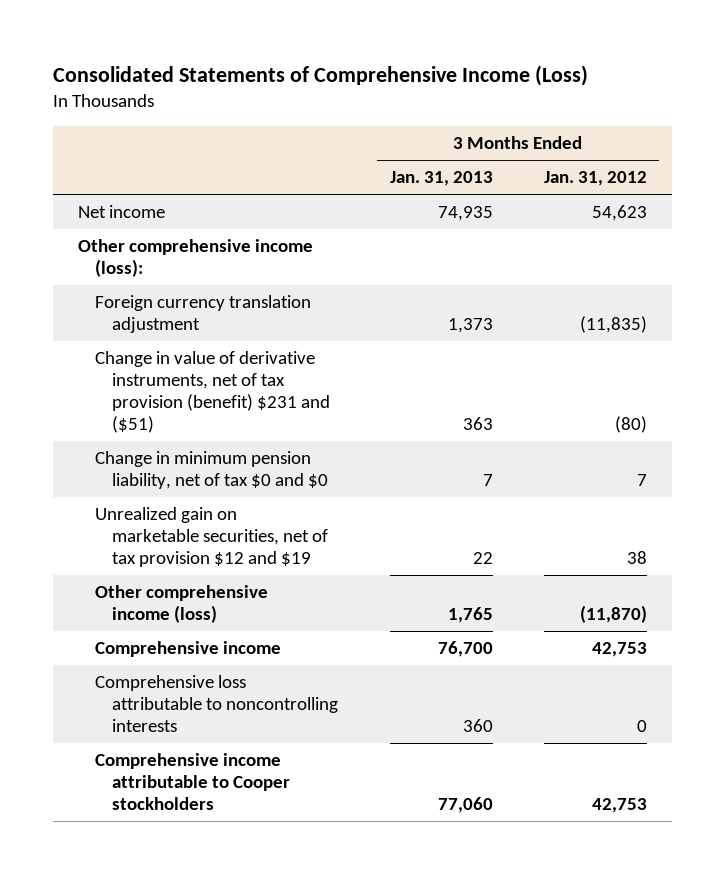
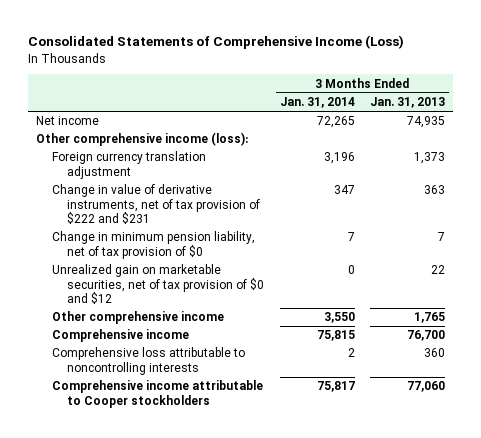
[543,171,647,187] Jan. 31, 2012 -> none
none -> [279,97,355,109] Jan. 31, 2014
[95,351,331,433] Change in value of derivative instruments, net of tax provision (benefit) $231 and ($51) -> [51,184,261,225] Change in value of derivative instruments, net of tax provision of $222 and $231
[95,451,329,490] Change in minimum pension liability, net of tax $0 and $0 -> [51,231,255,259] Change in minimum pension liability, net of tax provision of $0
[95,507,329,568] Unrealized gain on marketable securities, net of tax provision $12 and $19 -> [51,264,265,305] Unrealized gain on marketable securities, net of tax provision of $0 and $12
[95,585,269,624] Other comprehensive income (loss) -> [51,311,224,325] Other comprehensive income

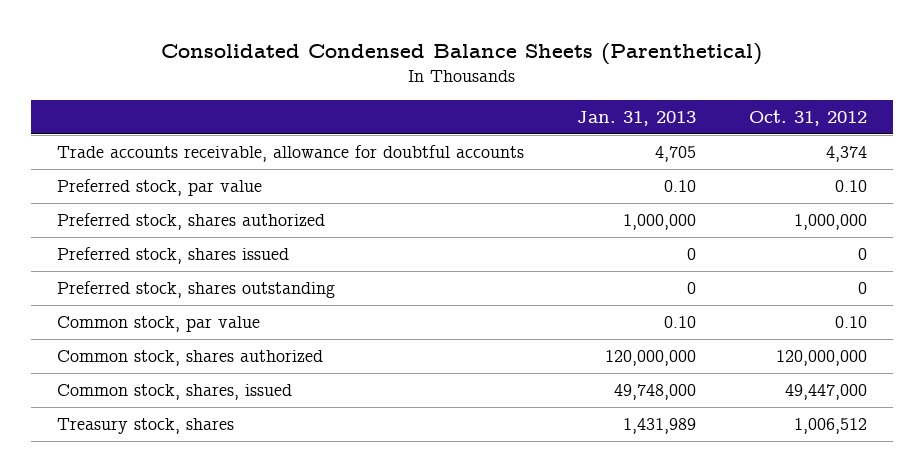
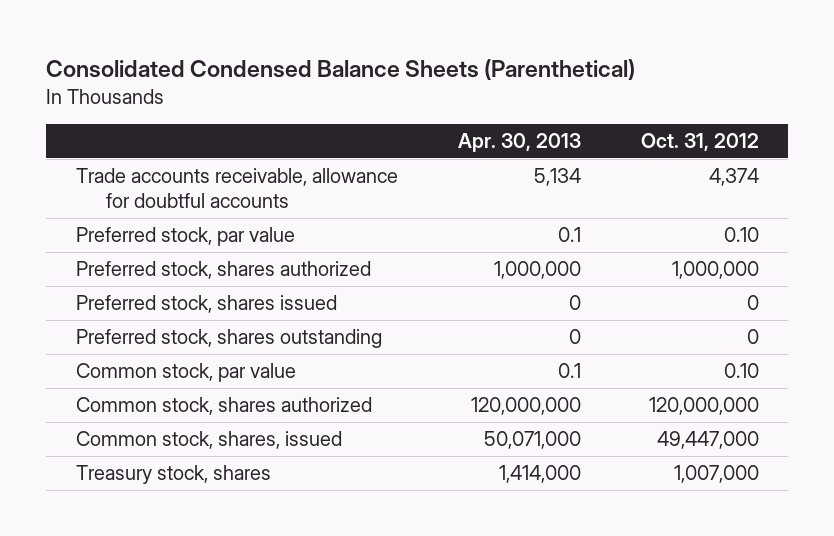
[576,110,696,126] Jan. 31, 2013 -> none
none -> [457,133,581,153] Apr. 30, 2013
[793,418,867,435] 1,006,512 -> [673,465,759,484] 1,007,000

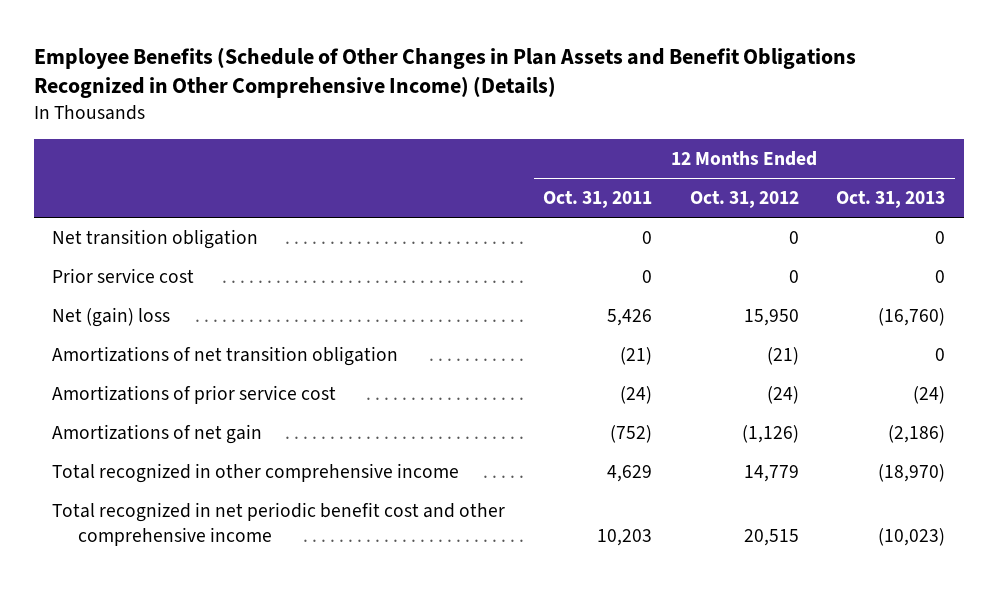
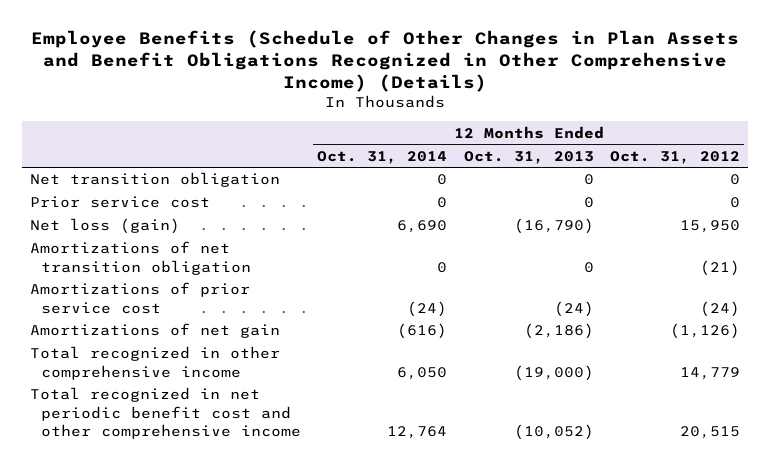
[543,191,653,209] Oct. 31, 2011 -> none
none -> [317,150,448,164] Oct. 31, 2014
[52,307,171,328] Net (gain) loss -> [30,218,181,235] Net loss (gain)
[878,308,946,327] (16,760) -> [513,218,594,235] (16,790)
[878,464,946,483] (18,970) -> [513,364,594,381] (19,000)
[878,527,946,546] (10,023) -> [513,424,594,441] (10,052)

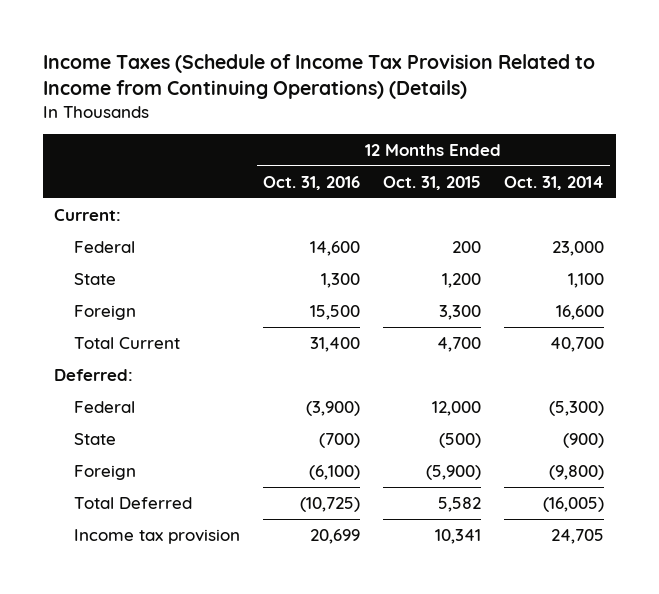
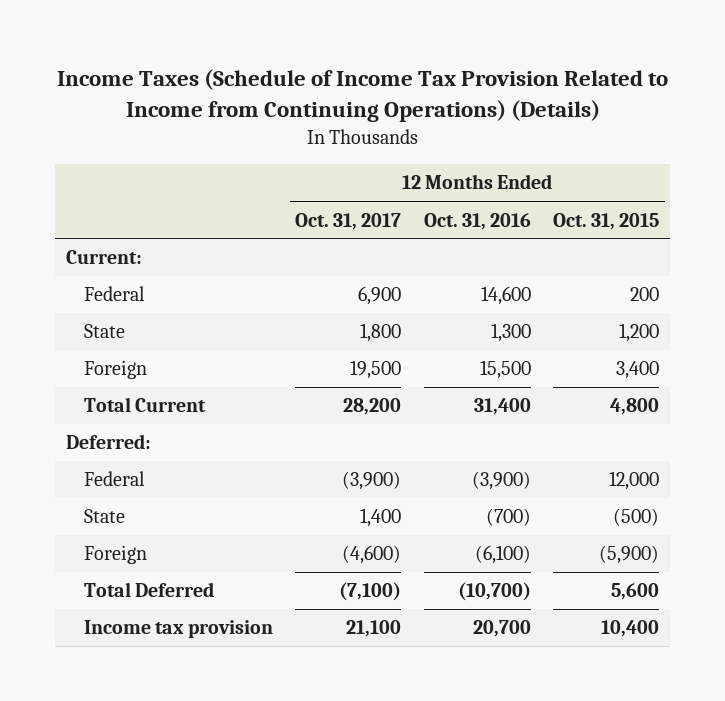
[504,175,605,190] Oct. 31, 2014 -> none
none -> [295,212,402,230] Oct. 31, 2017
[438,304,481,320] 3,300 -> [616,361,660,380] 3,400
[436,336,481,352] 4,700 -> [610,398,660,416] 4,800
[299,496,360,512] (10,725) -> [457,582,531,602] (10,700)
[437,496,481,512] 5,582 -> [611,583,660,601] 5,600
[309,528,360,544] 20,699 -> [472,620,531,638] 20,700
[434,528,481,544] 10,341 -> [601,620,660,638] 10,400

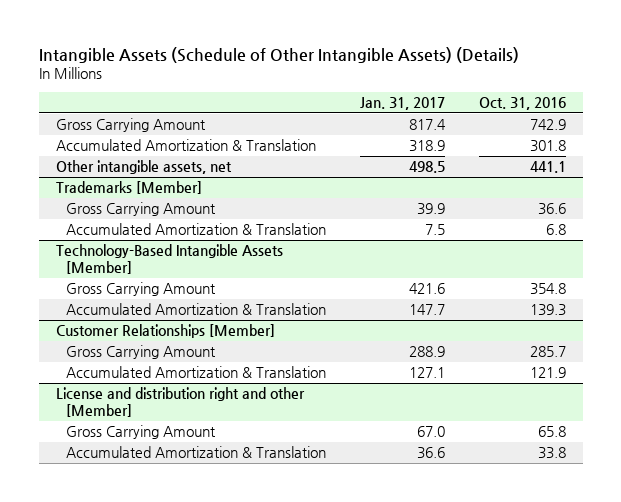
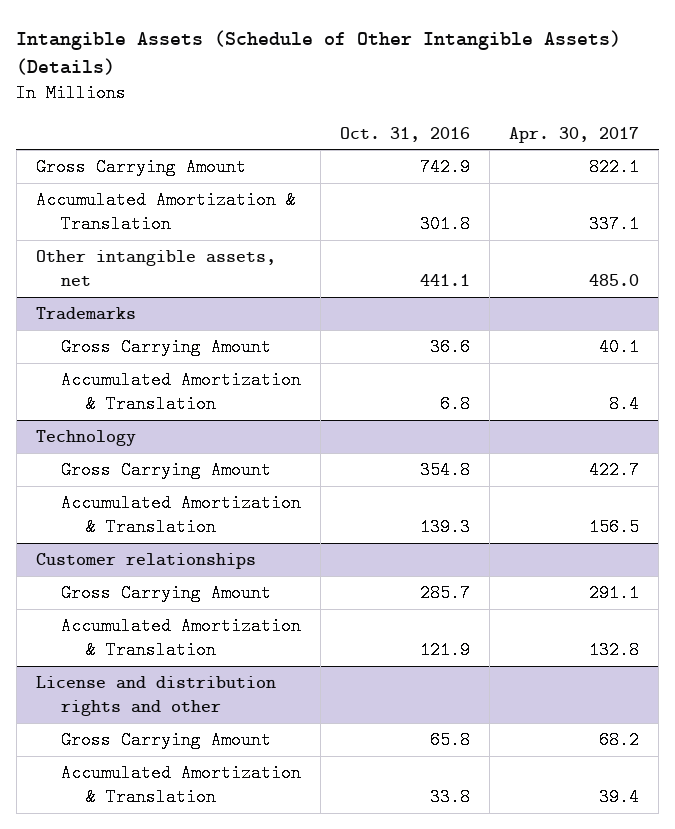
[359,97,445,111] Jan. 31, 2017 -> none
none -> [509,126,640,143] Apr. 30, 2017
[55,181,202,195] Trademarks [Member] -> [36,306,137,320] Trademarks
[55,244,283,275] Technology-Based Intangible Assets [Member] -> [36,429,137,446] Technology
[55,324,275,339] Customer Relationships [Member] -> [36,552,257,569] Customer relationships
[55,387,305,418] License and distribution right and other [Member] -> [36,675,277,716] License and distribution rights and other

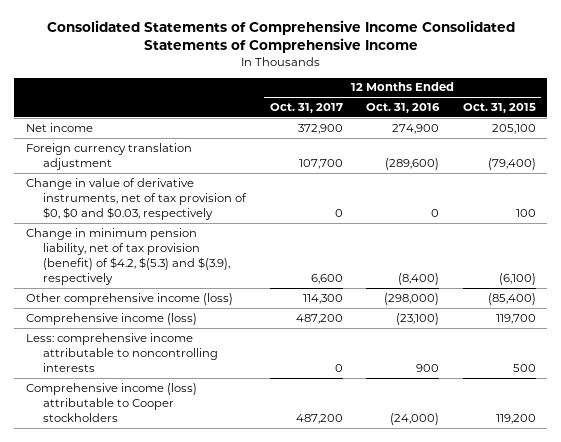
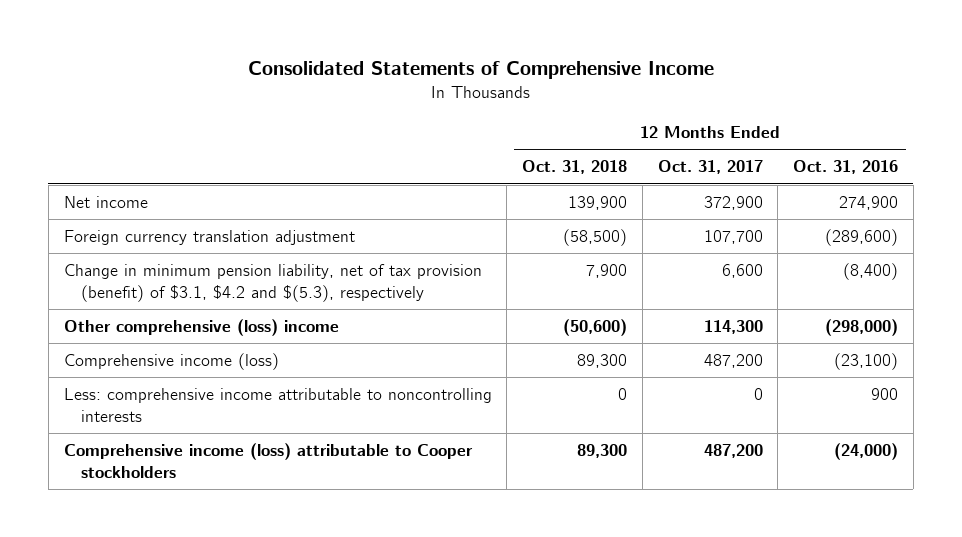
[46,20,515,54] Consolidated Statements of Comprehensive Income Consolidated Statements of Comprehensive Income -> [247,60,714,79] Consolidated Statements of Comprehensive Income
[462,102,536,113] Oct. 31, 2015 -> none
none -> [522,160,628,175] Oct. 31, 2018
[25,177,248,220] Change in value of derivative instruments, net of tax provision of $0, $0 and $0.03, respectively -> none
[25,227,231,285] Change in minimum pension liability, net of tax provision (benefit) of $4.2, $(5.3) and $(3.9), respectively -> [63,264,482,302] Change in minimum pension liability, net of tax provision (benefit) of $3.1, $4.2 and $(5.3), respectively
[25,292,233,305] Other comprehensive income (loss) -> [63,319,339,337] Other comprehensive (loss) income

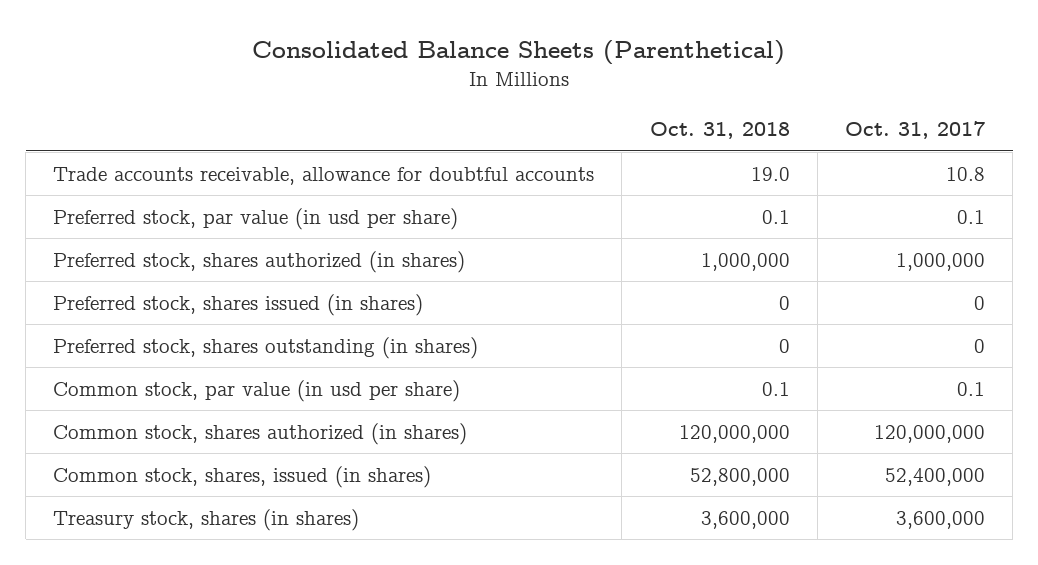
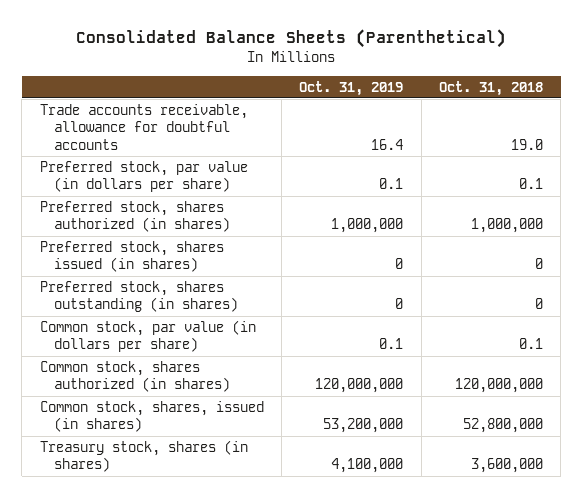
[844,121,985,140] Oct. 31, 2017 -> none
none -> [299,80,404,96] Oct. 31, 2019
[53,207,459,230] Preferred stock, par value (in usd per share) -> [39,160,248,193] Preferred stock, par value (in dollars per share)
[53,379,461,402] Common stock, par value (in usd per share) -> [39,319,256,353] Common stock, par value (in dollars per share)

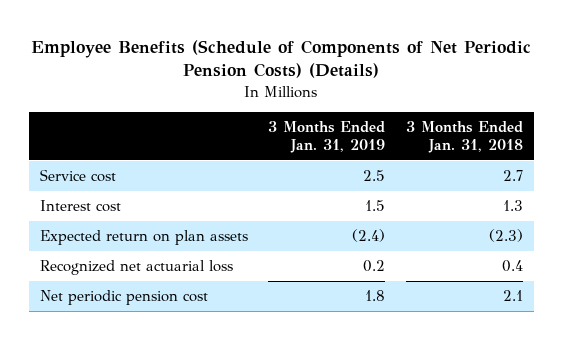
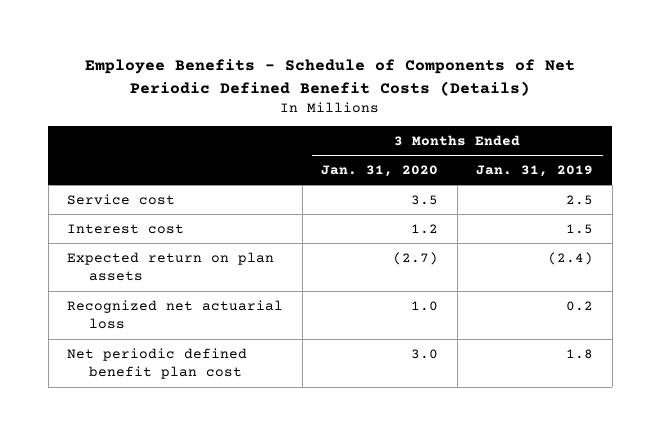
[31,39,532,79] Employee Benefits (Schedule of Components of Net Periodic Pension Costs) (Details) -> [85,59,576,96] Employee Benefits - Schedule of Components of Net Periodic Defined Benefit Costs (Details)
[406,121,524,154] 3 Months Ended Jan. 31, 2018 -> none
none -> [321,164,439,177] Jan. 31, 2020
[39,290,208,306] Net periodic pension cost -> [67,347,248,380] Net periodic defined benefit plan cost

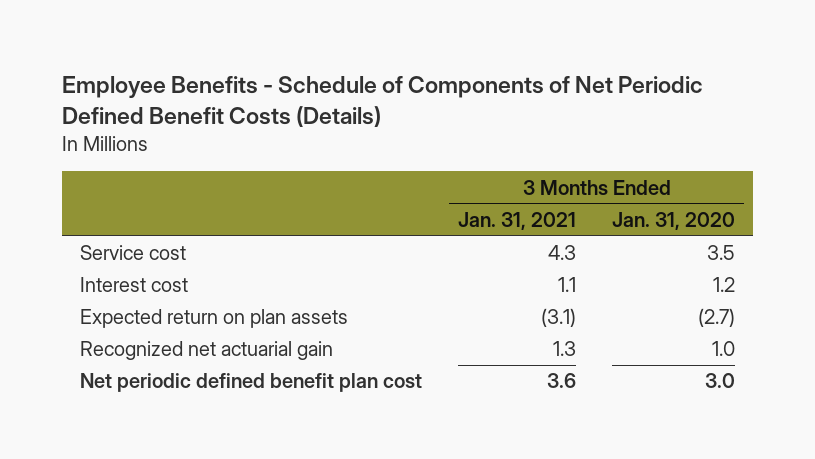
[476,164,594,177] Jan. 31, 2019 -> none
none -> [458,211,577,230] Jan. 31, 2021
[67,299,284,330] Recognized net actuarial loss -> [80,341,334,361] Recognized net actuarial gain

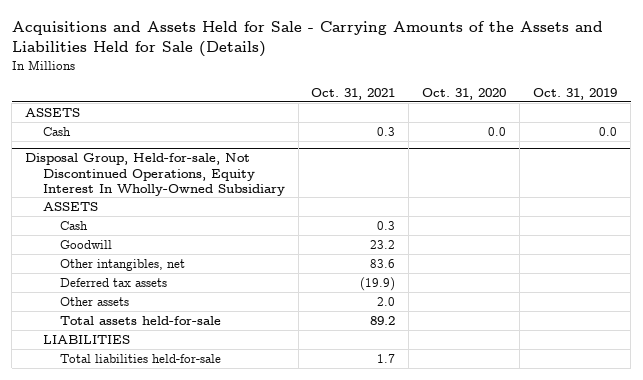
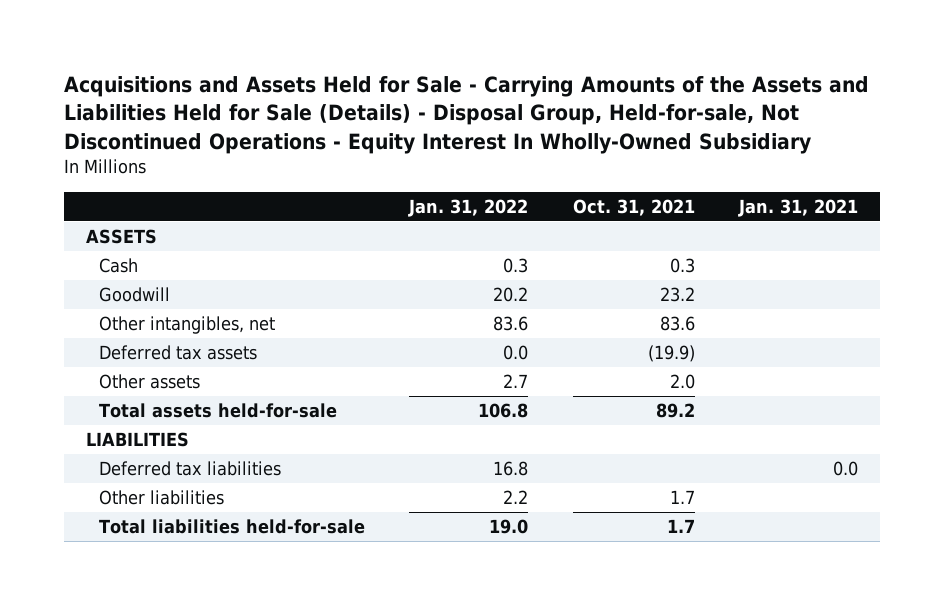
[11,21,603,58] Acquisitions and Assets Held for Sale - Carrying Amounts of the Assets and Liabilities Held for Sale (Details) -> [63,76,869,154] Acquisitions and Assets Held for Sale - Carrying Amounts of the Assets and Liabilities Held for Sale (Details) - Disposal Group, Held-for-sale, Not Discontinued Operations - Equity Interest In Wholly-Owned Subsidiary
[422,87,507,100] Oct. 31, 2020 -> none
[533,87,618,100] Oct. 31, 2019 -> none
none -> [408,198,529,217] Jan. 31, 2022
none -> [737,198,858,217] Jan. 31, 2021
[25,153,285,196] Disposal Group, Held-for-sale, Not Discontinued Operations, Equity Interest In Wholly-Owned Subsidiary -> none
[42,201,98,211] ASSETS -> none
[59,220,88,230] Cash -> none
none -> [99,461,282,477] Deferred tax liabilities
none -> [99,490,225,506] Other liabilities

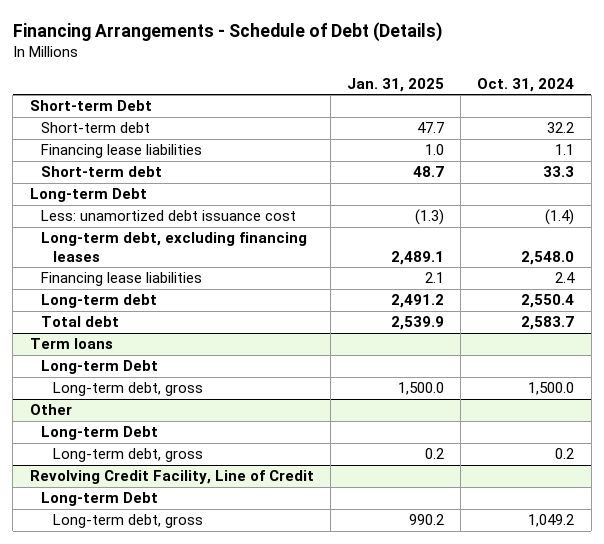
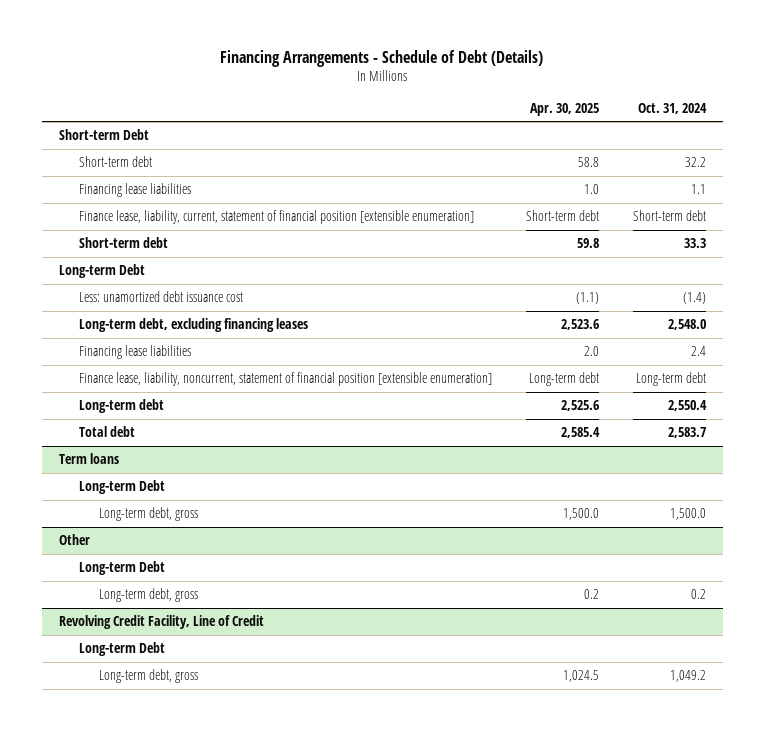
[347,77,445,92] Jan. 31, 2025 -> none
none -> [529,102,599,116] Apr. 30, 2025
none -> [78,210,474,225] Finance lease, liability, current, statement of financial position [extensible enumeration]
none -> [78,372,492,387] Finance lease, liability, noncurrent, statement of financial position [extensible enumeration]

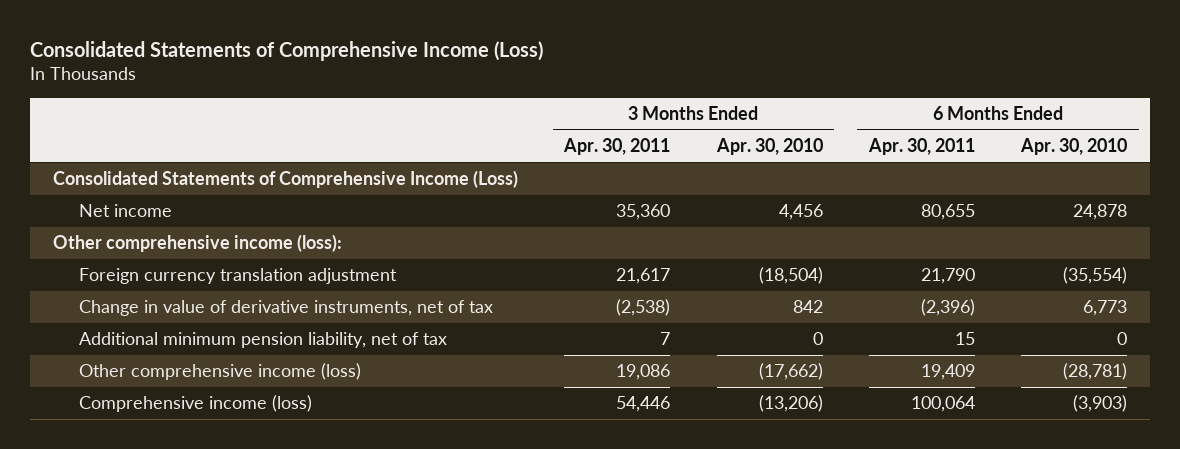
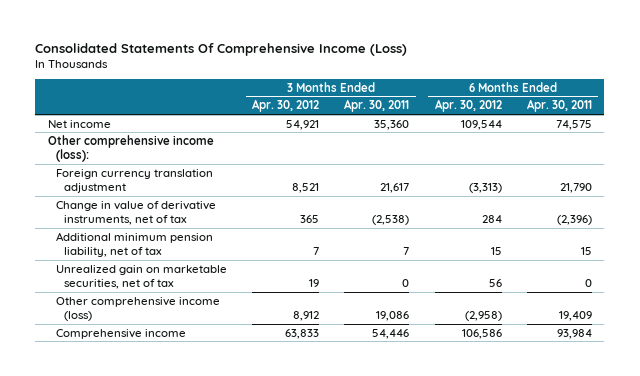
[29,40,543,61] Consolidated Statements of Comprehensive Income (Loss) -> [35,42,408,56] Consolidated Statements Of Comprehensive Income (Loss)
[715,137,823,155] Apr. 30, 2010 -> none
[1020,137,1128,155] Apr. 30, 2010 -> none
none -> [252,99,320,113] Apr. 30, 2012
none -> [434,99,502,113] Apr. 30, 2012
[52,170,518,189] Consolidated Statements of Comprehensive Income (Loss) -> none
[920,204,975,221] 80,655 -> [555,119,592,130] 74,575
none -> [55,264,227,290] Unrealized gain on marketable securities, net of tax
[79,395,313,413] Comprehensive income (loss) -> [55,328,186,339] Comprehensive income
[910,396,975,413] 100,064 -> [556,328,592,339] 93,984

